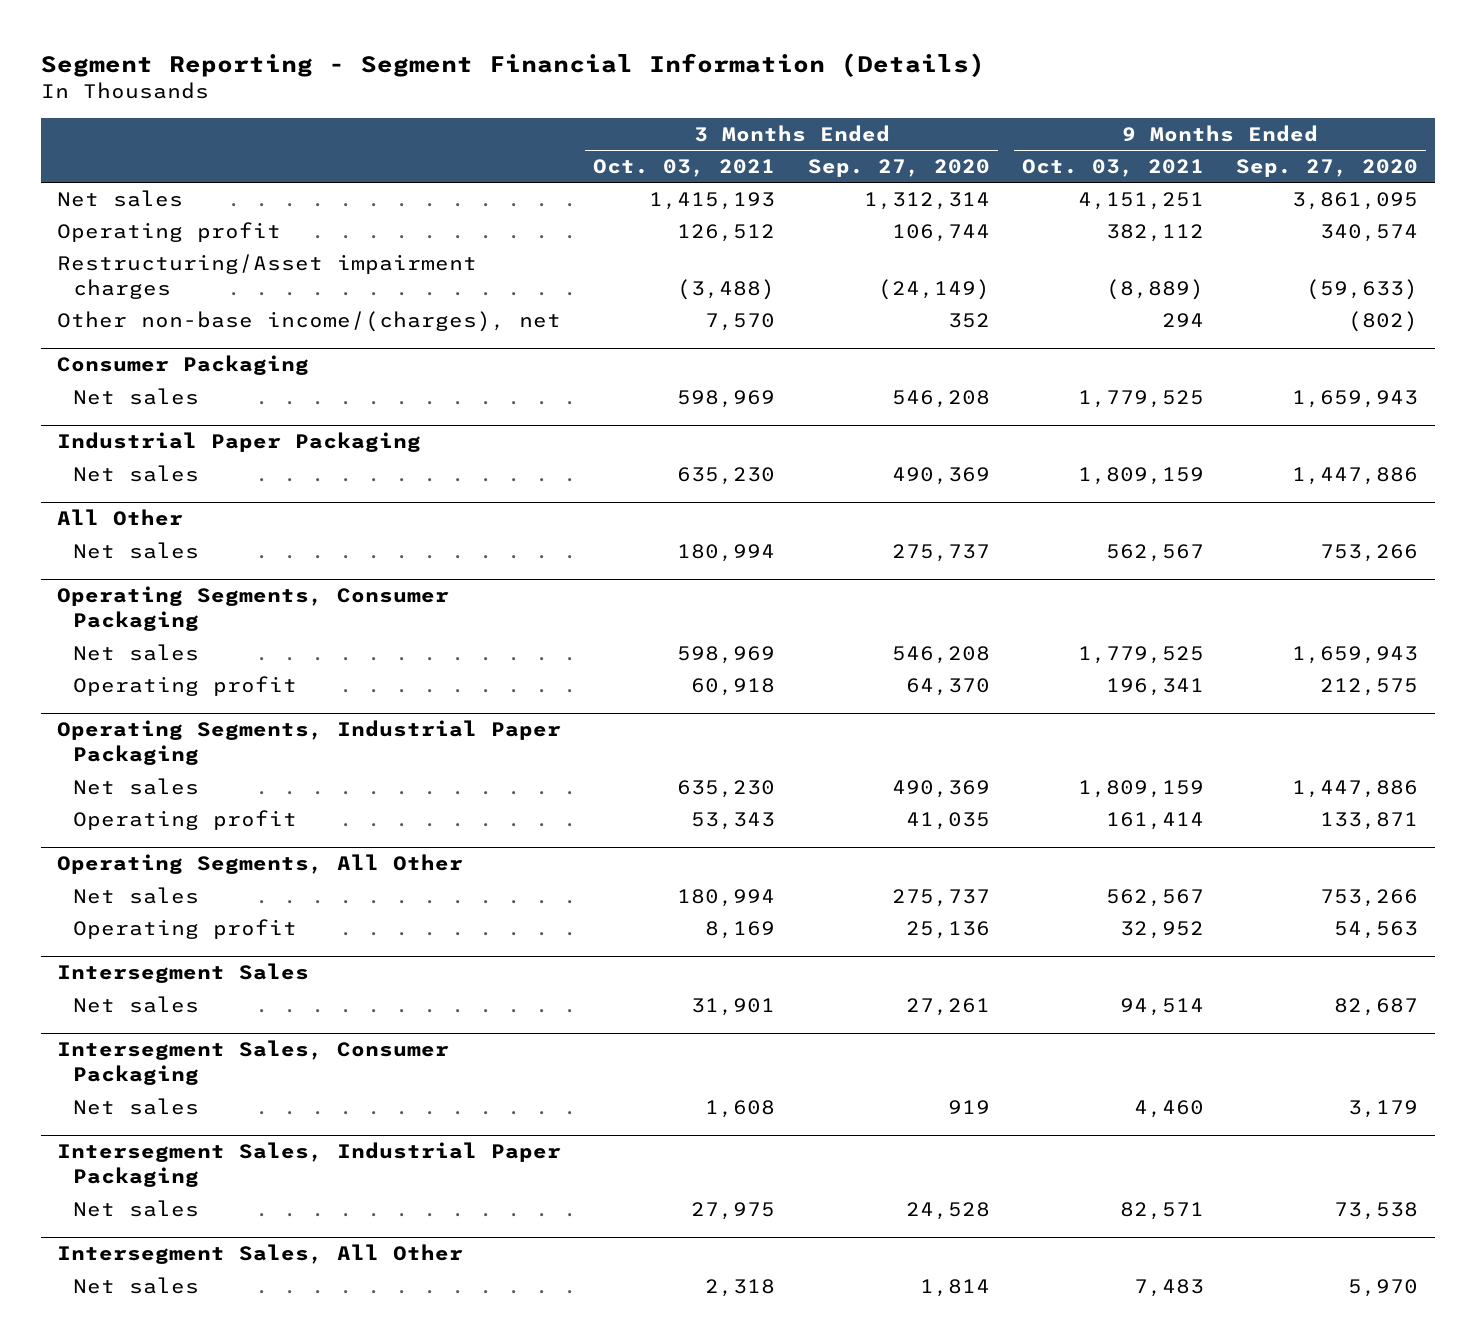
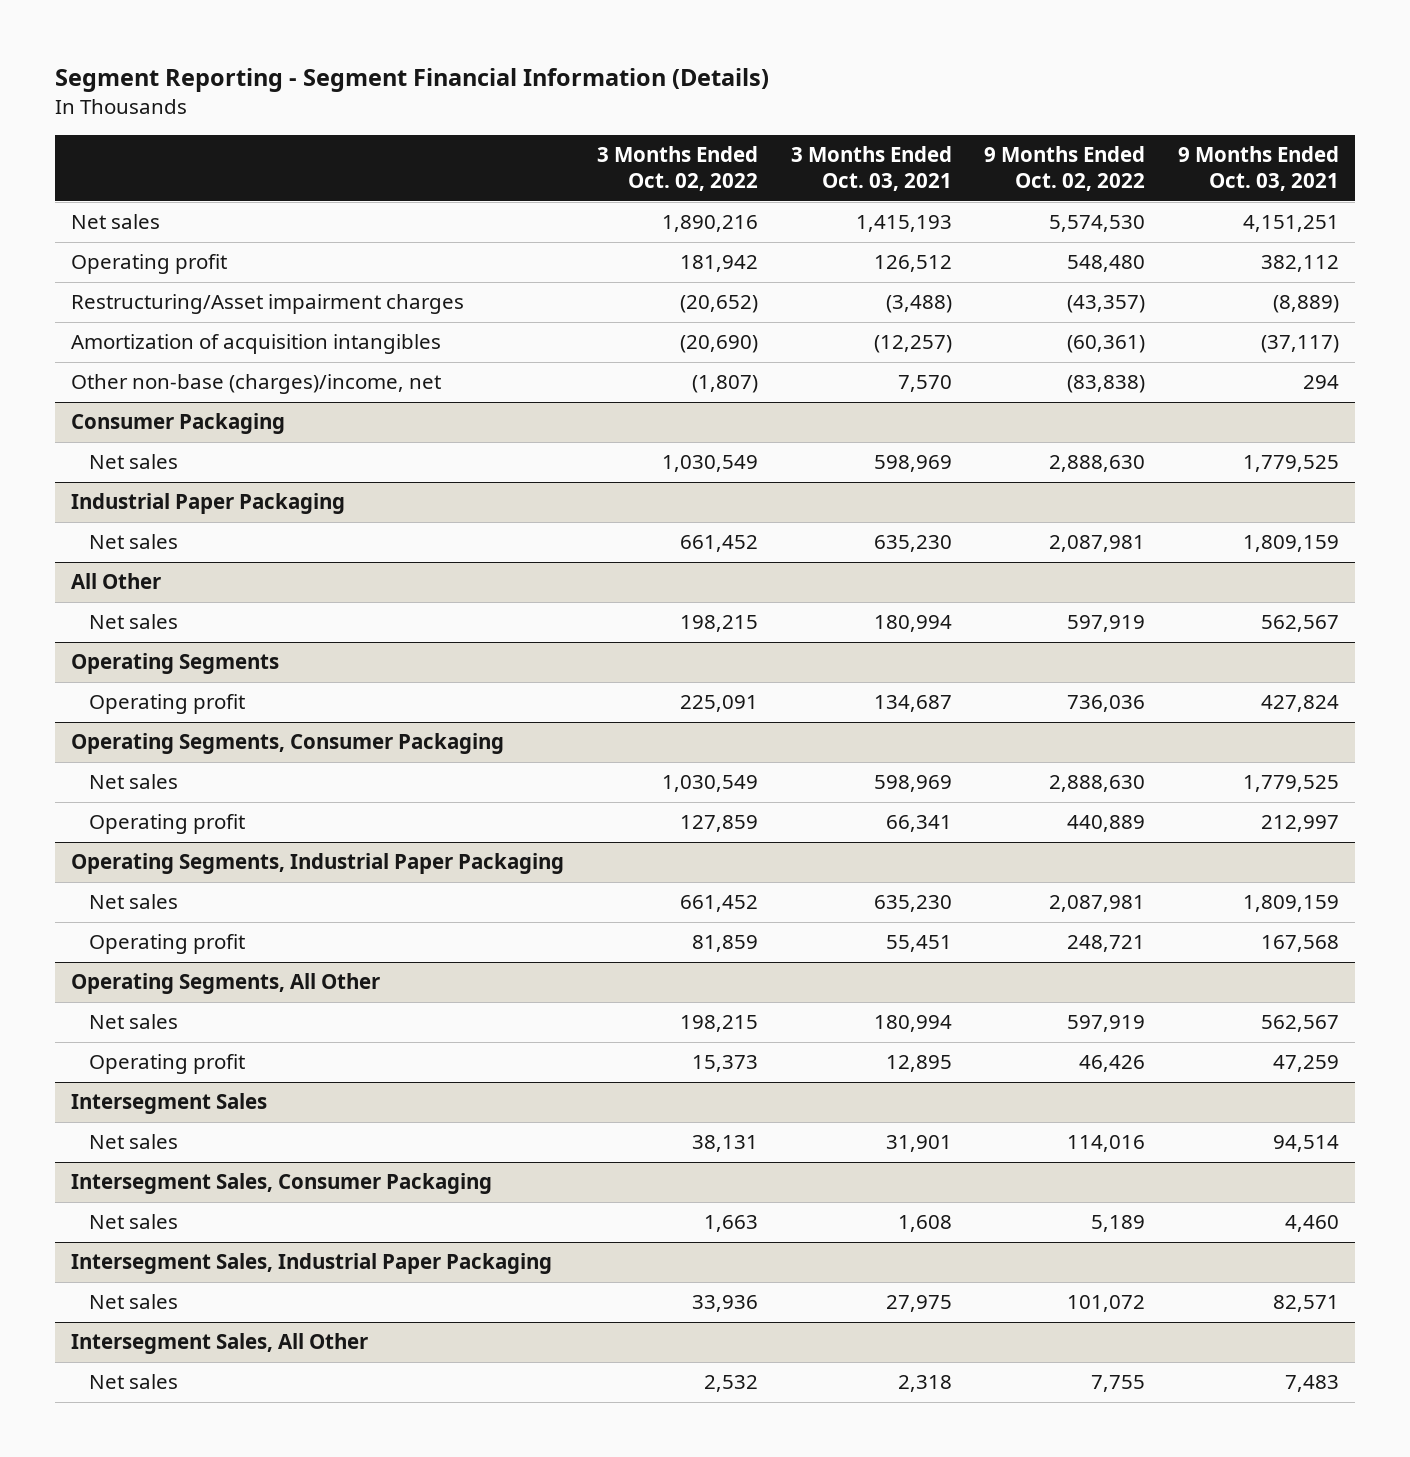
[807,159,990,178] Sep. 27, 2020 -> none
[1236,159,1419,178] Sep. 27, 2020 -> none
none -> [596,145,758,192] 3 Months Ended Oct. 02, 2022
none -> [984,145,1146,192] 9 Months Ended Oct. 02, 2022
none -> [71,334,442,355] Amortization of acquisition intangibles
[57,311,562,333] Other non-base income/(charges), net -> [71,374,442,395] Other non-base (charges)/income, net
none -> [71,653,280,675] Operating Segments
none -> [89,694,246,715] Operating profit
[691,678,776,697] 60,918 -> [885,815,952,833] 66,341
[1106,678,1205,697] 196,341 -> [1261,815,1340,833] 212,997
[691,812,776,831] 53,343 -> [885,935,952,953] 55,451
[1106,812,1205,831] 161,414 -> [1261,935,1340,953] 167,568
[705,921,776,940] 8,169 -> [885,1055,952,1073] 12,895
[1120,921,1205,940] 32,952 -> [1273,1055,1340,1073] 47,259

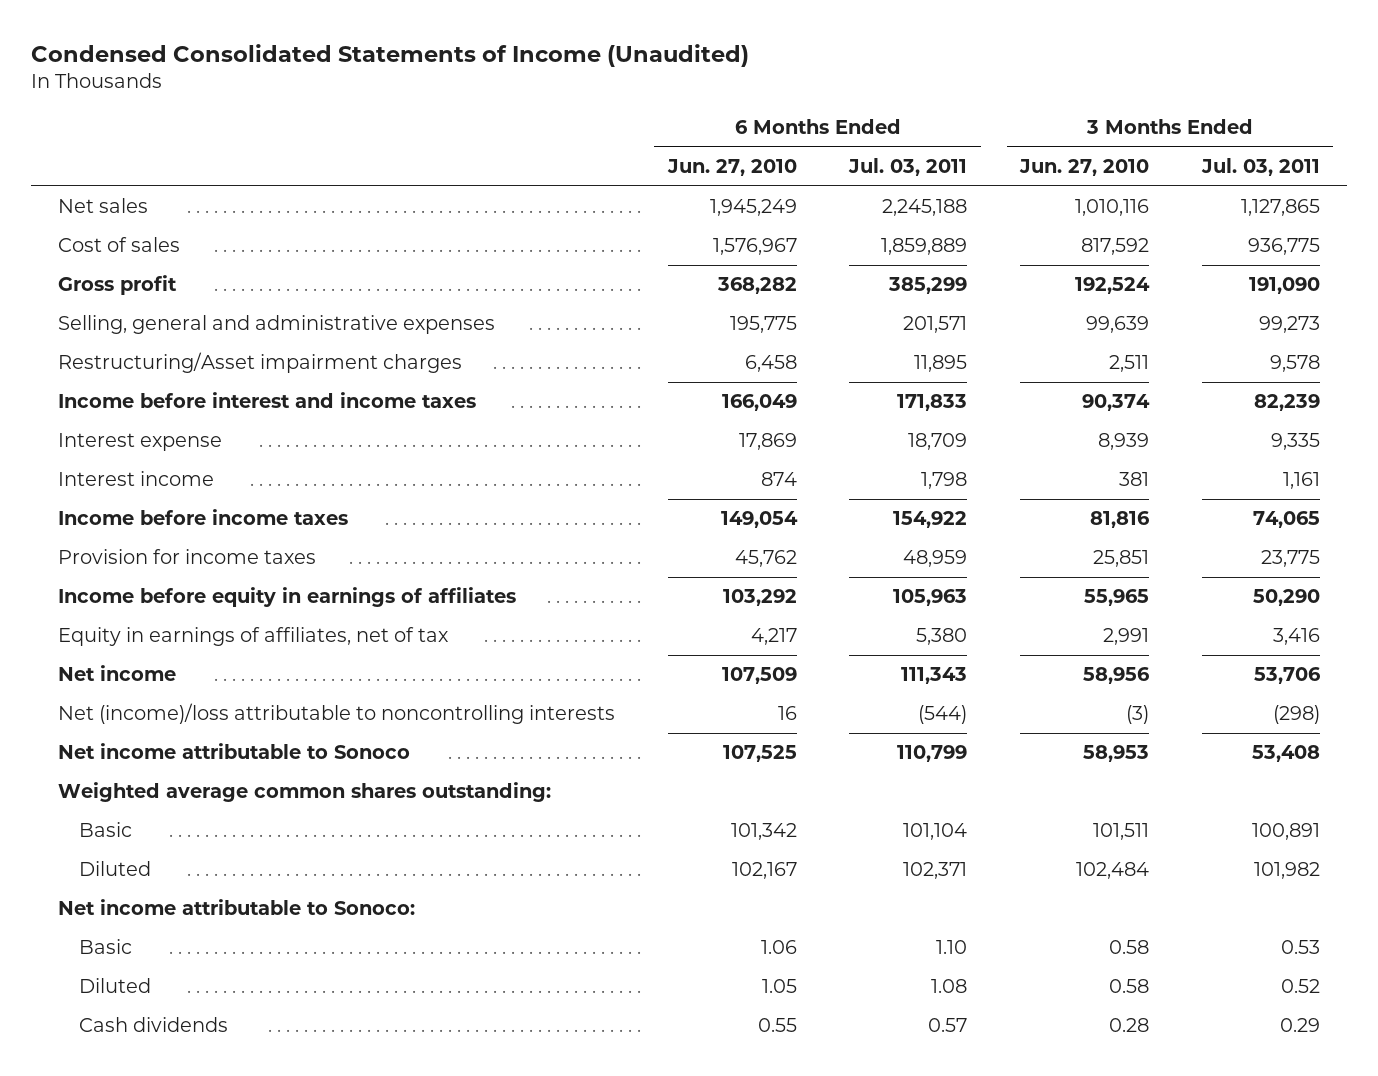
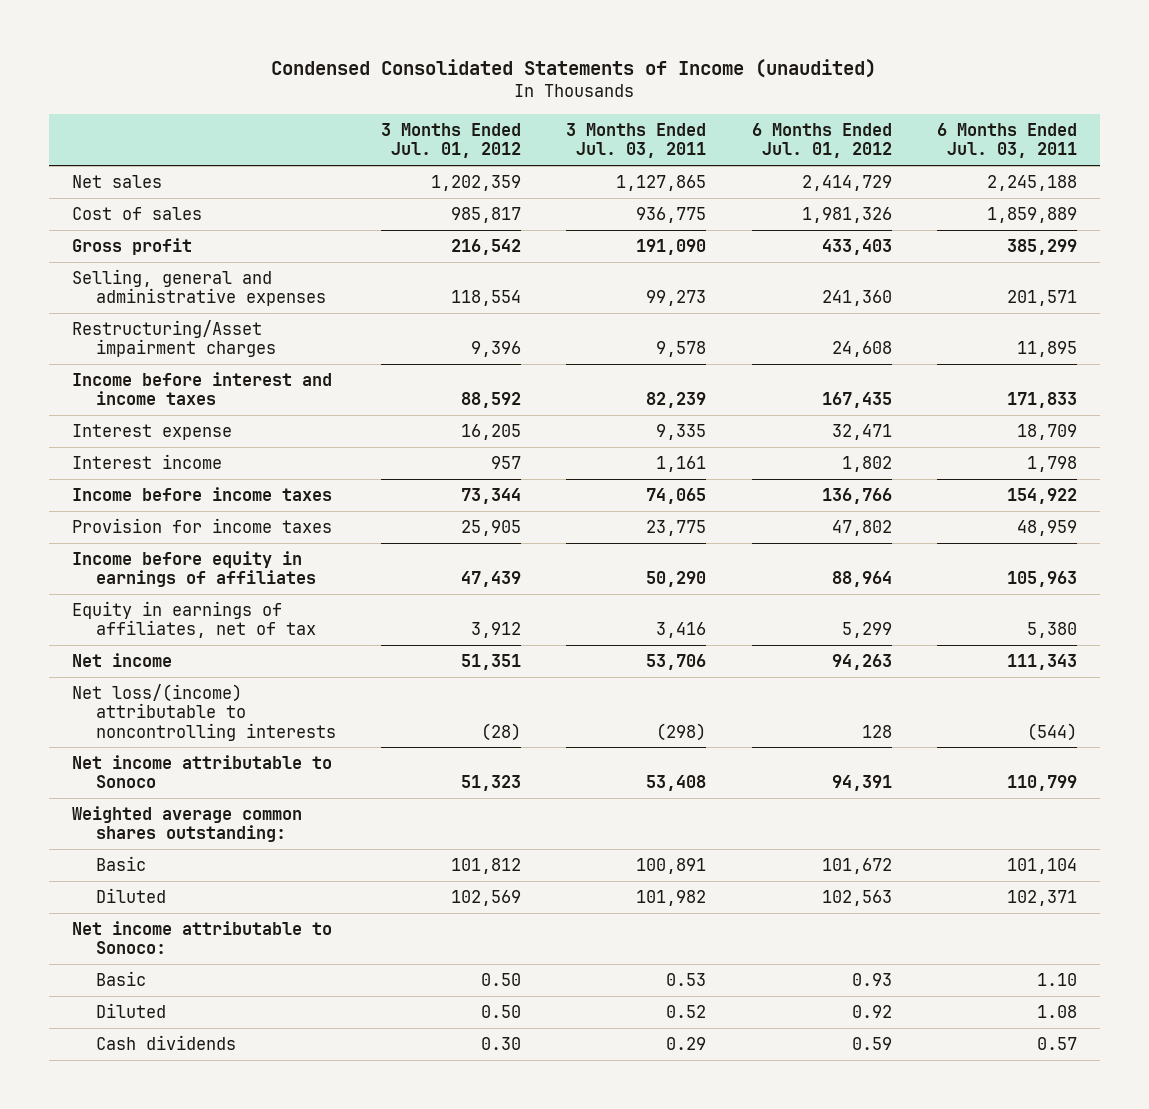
[31,43,750,67] Condensed Consolidated Statements of Income (Unaudited) -> [271,59,877,79] Condensed Consolidated Statements of Income (unaudited)
[666,158,797,176] Jun. 27, 2010 -> none
[1019,158,1150,176] Jun. 27, 2010 -> none
none -> [381,122,522,159] 3 Months Ended Jul. 01, 2012
none -> [751,122,892,159] 6 Months Ended Jul. 01, 2012
[57,703,615,725] Net (income)/loss attributable to noncontrolling interests -> [71,683,336,741] Net loss/(income) attributable to noncontrolling interests

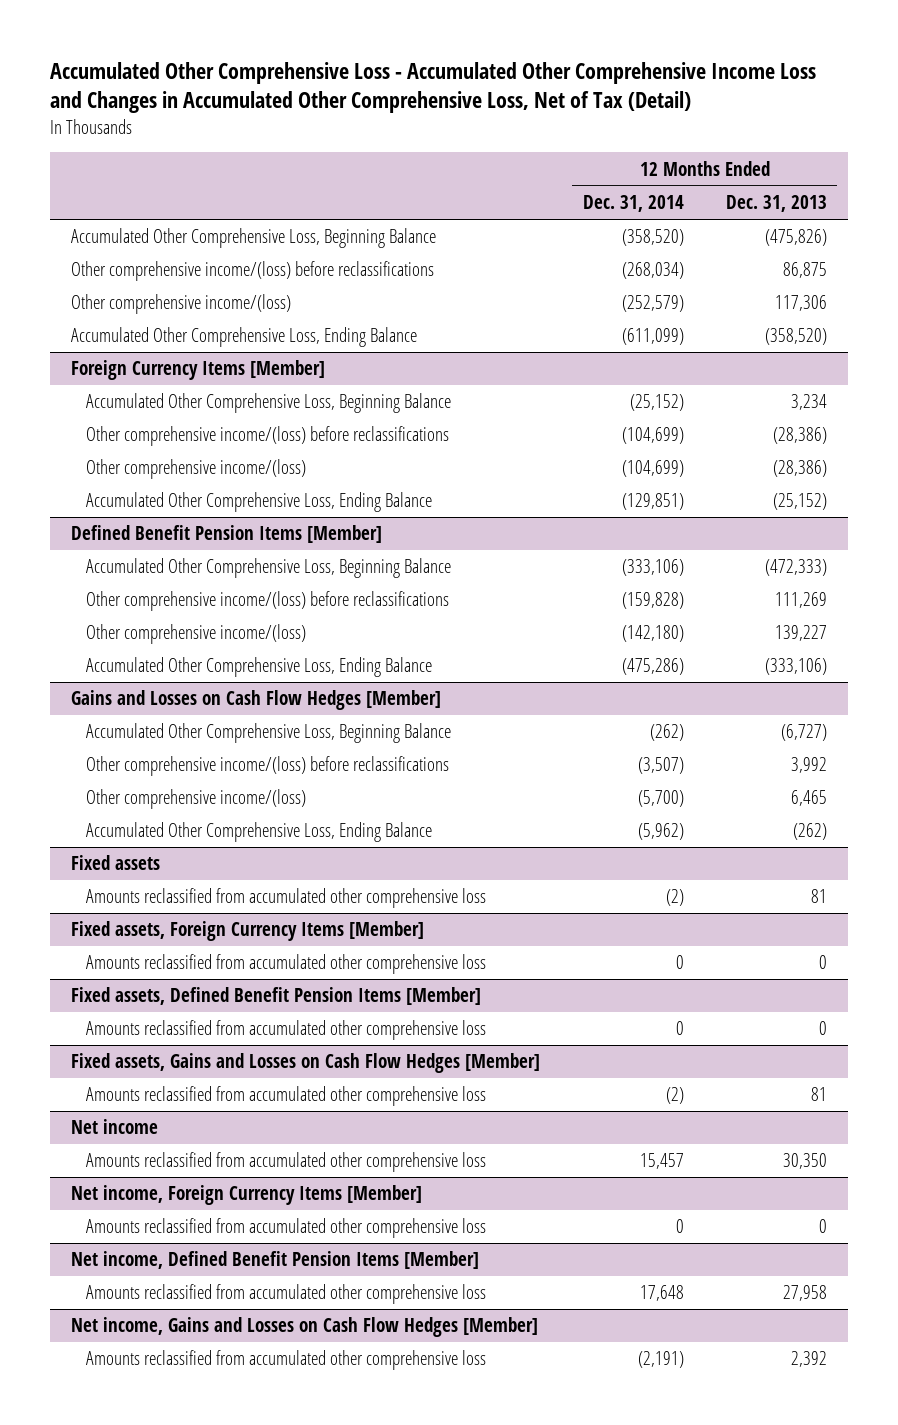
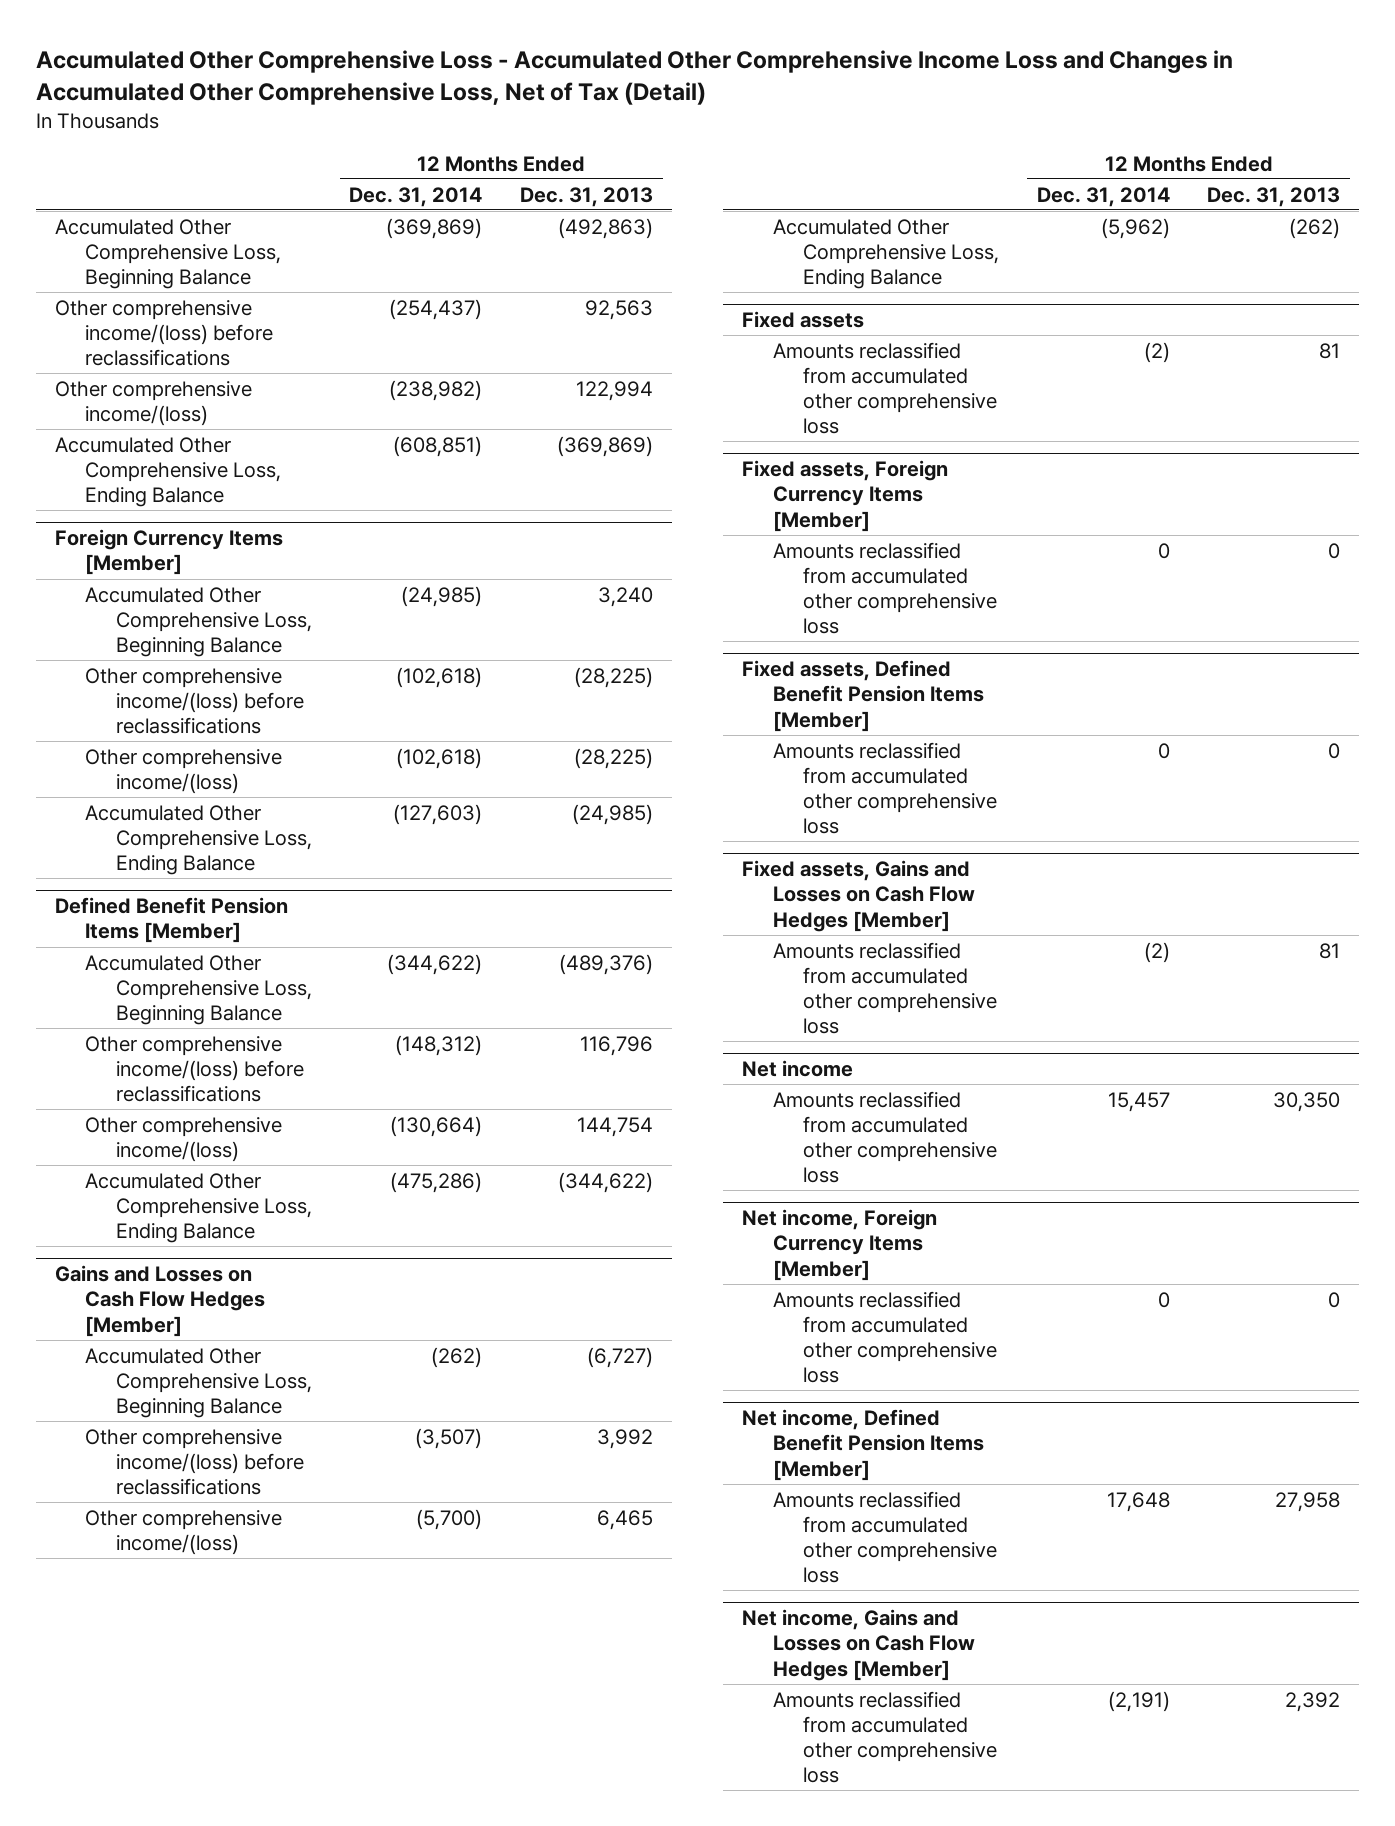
[621,229,684,247] (358,520) -> [386,217,483,239] (369,869)
[764,229,827,247] (475,826) -> [558,217,654,239] (492,863)
[621,262,684,280] (268,034) -> [389,298,483,320] (254,437)
[782,262,827,279] 86,875 -> [585,299,654,320] 92,563
[621,295,684,313] (252,579) -> [389,379,483,401] (238,982)
[774,295,827,312] 117,306 -> [576,380,654,401] 122,994
[621,328,684,346] (611,099) -> [393,435,483,457] (608,851)
[764,328,827,346] (358,520) -> [557,435,654,457] (369,869)
[629,394,684,412] (25,152) -> [401,585,483,607] (24,985)
[790,394,827,411] 3,234 -> [598,586,654,607] 3,240
[621,427,684,445] (104,699) -> [396,666,483,688] (102,618)
[772,427,827,445] (28,386) -> [574,666,654,688] (28,225)
[621,460,684,478] (104,699) -> [396,747,483,769] (102,618)
[772,460,827,478] (28,386) -> [574,747,654,769] (28,225)
[621,493,684,511] (129,851) -> [393,803,483,825] (127,603)
[772,493,827,511] (25,152) -> [572,803,654,825] (24,985)
[621,559,684,577] (333,106) -> [387,953,483,975] (344,622)
[764,559,827,577] (472,333) -> [559,953,654,975] (489,376)
[621,592,684,610] (159,828) -> [395,1034,483,1056] (148,312)
[774,592,827,609] 111,269 -> [580,1035,654,1056] 116,796
[621,625,684,643] (142,180) -> [390,1115,483,1137] (130,664)
[774,625,827,642] 139,227 -> [577,1116,654,1137] 144,754
[764,658,827,676] (333,106) -> [558,1171,654,1193] (344,622)

